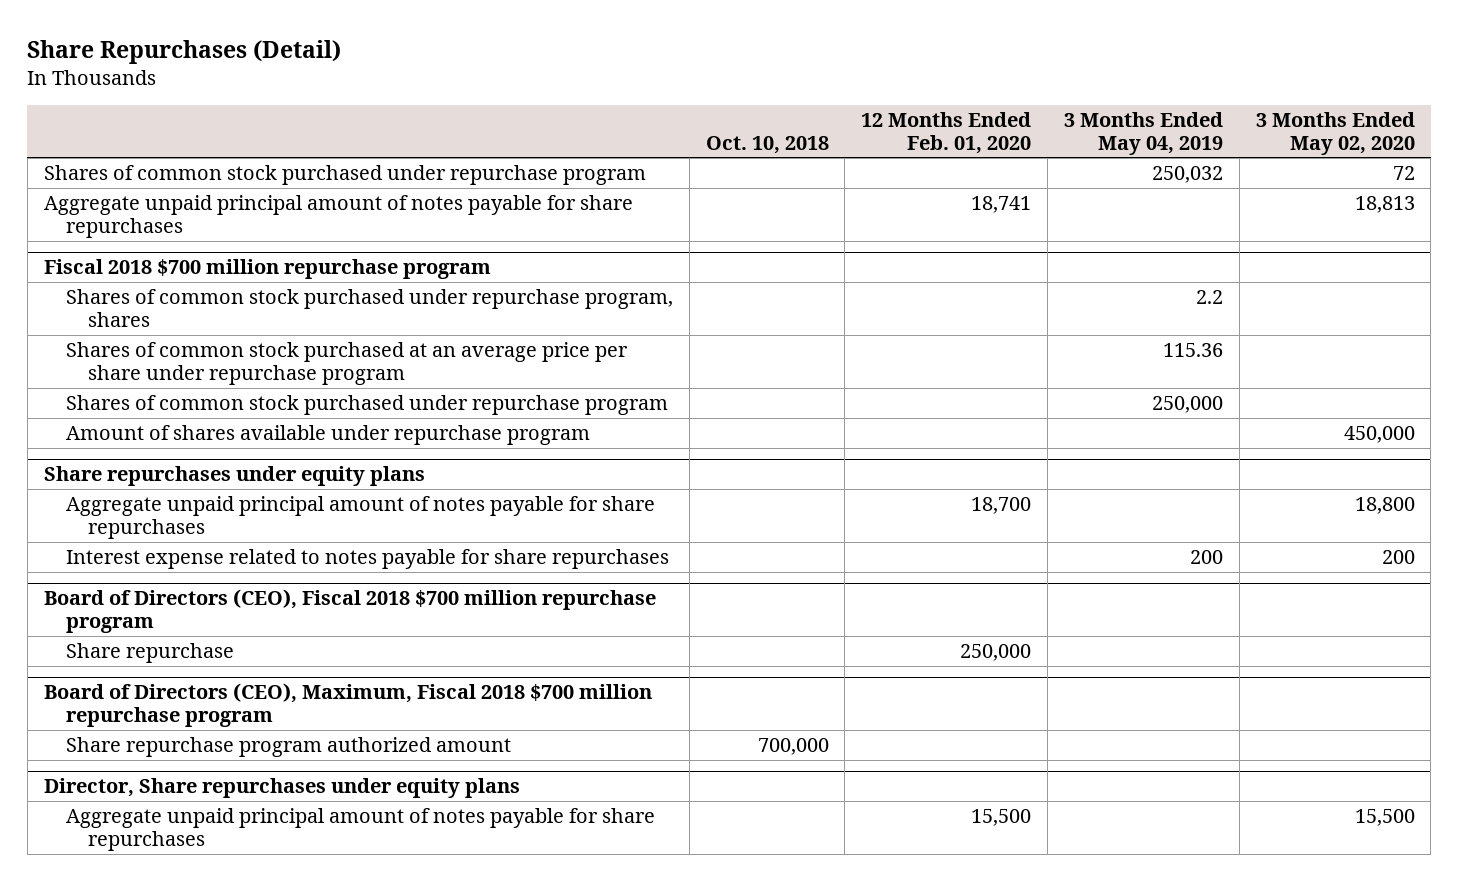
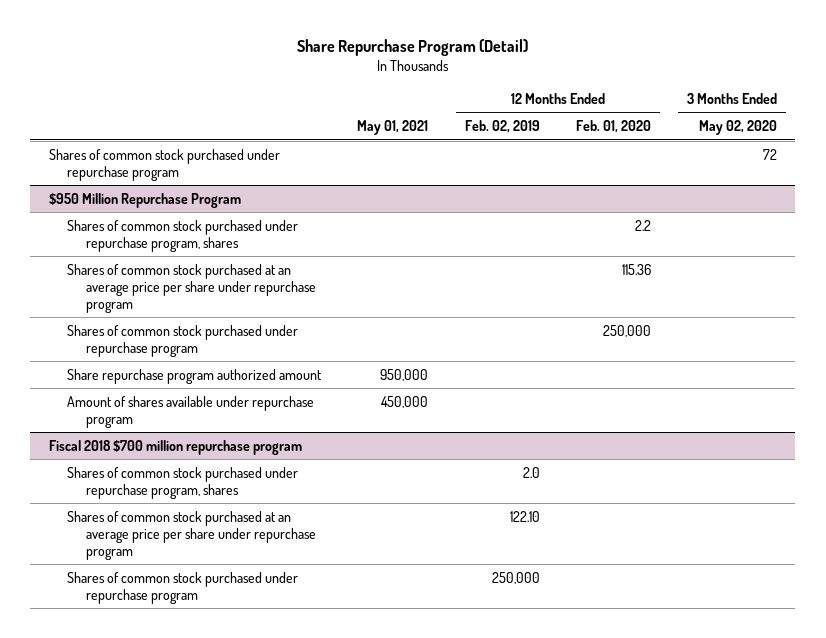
[27,40,342,65] Share Repurchases (Detail) -> [296,39,528,57] Share Repurchase Program (Detail)
[705,135,829,154] Oct. 10, 2018 -> none
[1063,111,1223,155] 3 Months Ended May 04, 2019 -> none
none -> [357,120,429,136] May 01, 2021
none -> [464,120,540,134] Feb. 02, 2019
[43,194,633,238] Aggregate unpaid principal amount of notes payable for share repurchases -> none
none -> [48,192,241,208] $950 Million Repurchase Program
none -> [67,219,299,252] Shares of common stock purchased under repurchase program, shares
none -> [67,263,316,313] Shares of common stock purchased at an average price per share under repurchase program
none -> [67,324,299,357] Shares of common stock purchased under repurchase program
none -> [67,368,323,384] Share repurchase program authorized amount
none -> [67,395,315,428] Amount of shares available under repurchase program
[66,424,591,445] Amount of shares available under repurchase program -> none
[43,466,425,487] Share repurchases under equity plans -> none
[66,495,656,539] Aggregate unpaid principal amount of notes payable for share repurchases -> none
[66,548,670,569] Interest expense related to notes payable for share repurchases -> none
[43,589,656,634] Board of Directors (CEO), Fiscal 2018 $700 million repurchase program -> none
[66,642,235,663] Share repurchase -> none
[43,683,652,728] Board of Directors (CEO), Maximum, Fiscal 2018 $700 million repurchase program -> none
[66,736,512,757] Share repurchase program authorized amount -> none
[43,778,520,799] Director, Share repurchases under equity plans -> none
[66,807,656,851] Aggregate unpaid principal amount of notes payable for share repurchases -> none

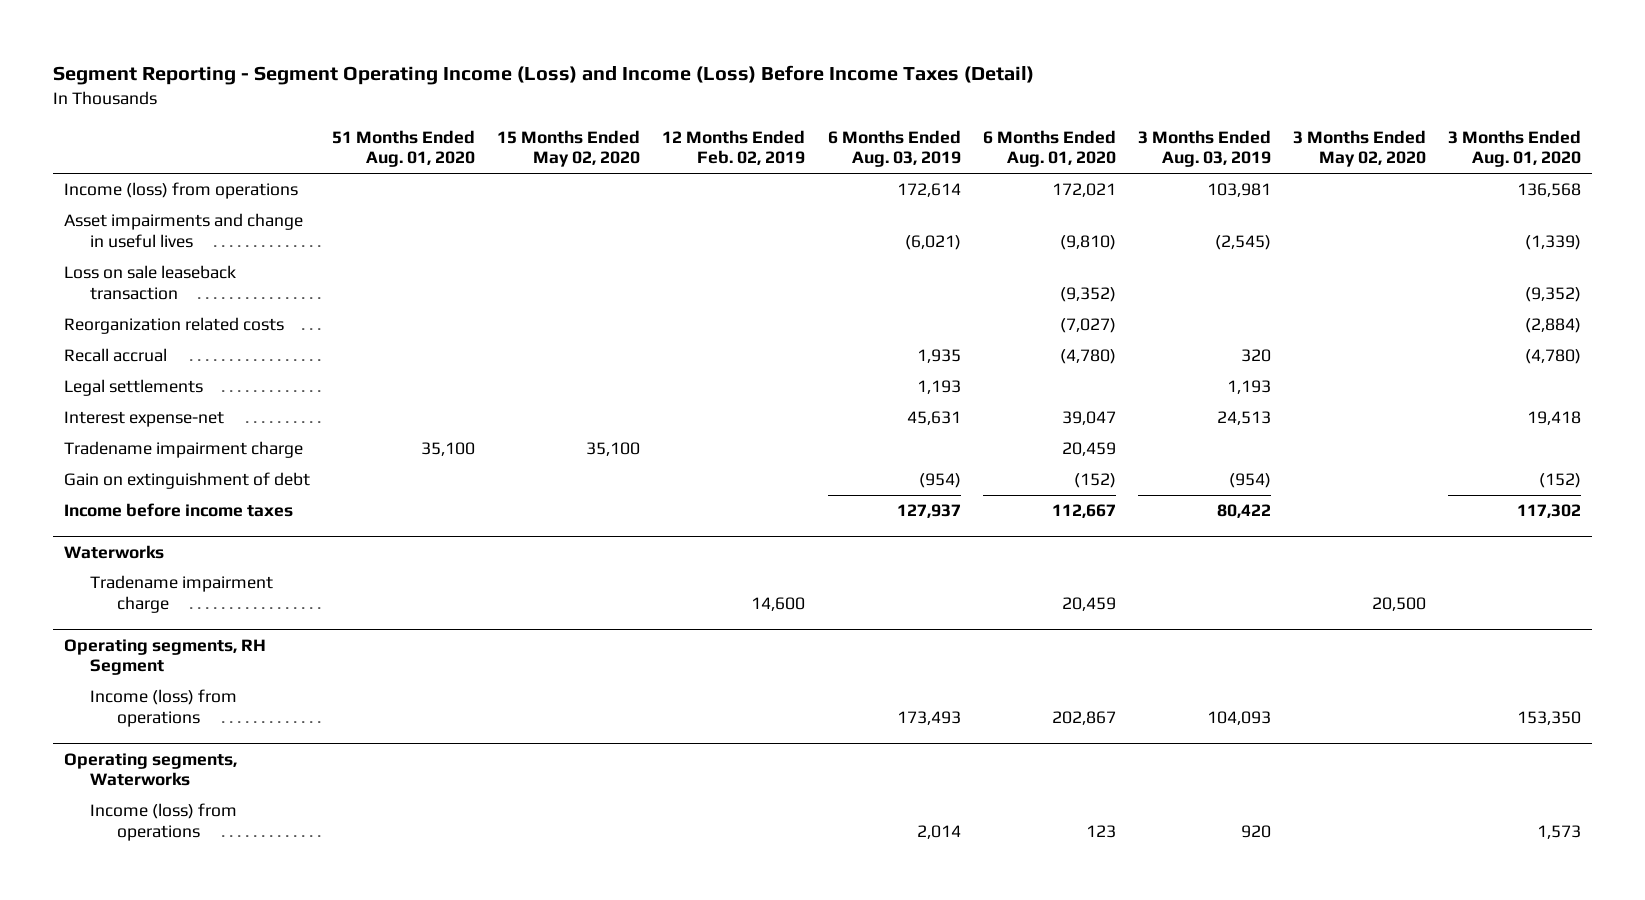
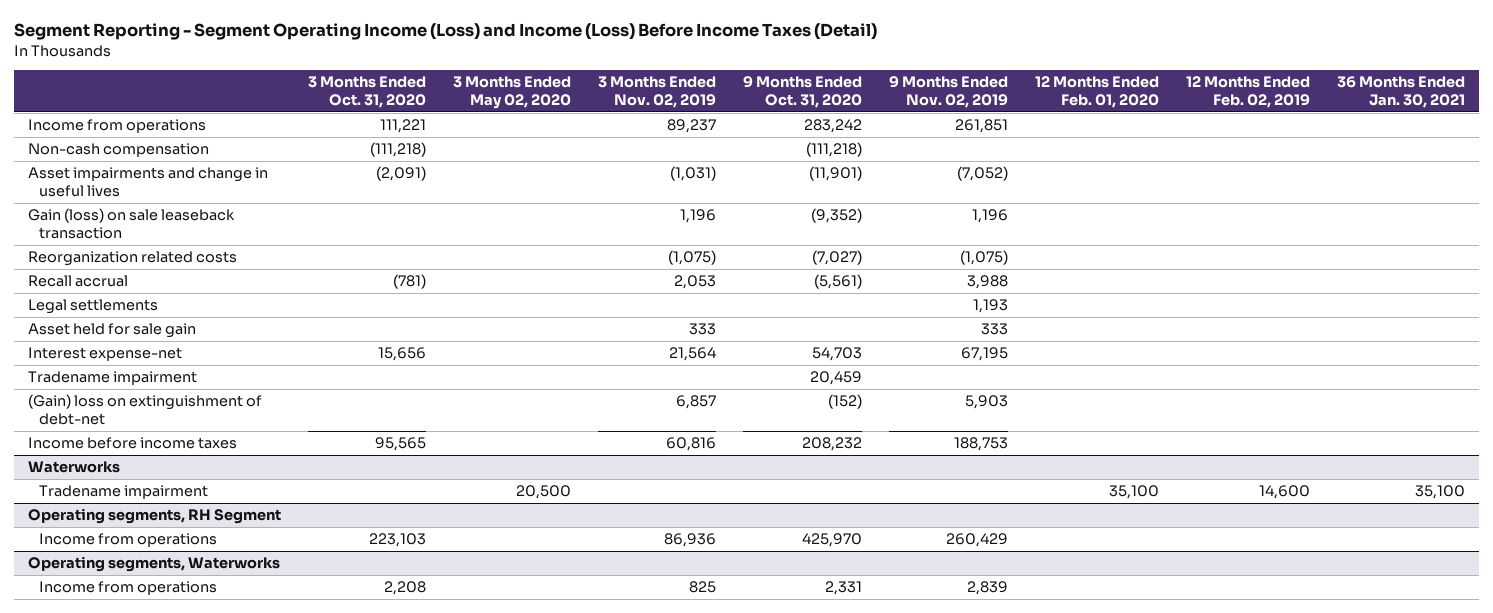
[332,129,476,168] 51 Months Ended Aug. 01, 2020 -> none
[497,129,641,168] 15 Months Ended May 02, 2020 -> none
[827,129,961,168] 6 Months Ended Aug. 03, 2019 -> none
[982,129,1116,168] 6 Months Ended Aug. 01, 2020 -> none
[1137,129,1271,168] 3 Months Ended Aug. 03, 2019 -> none
[1448,129,1582,168] 3 Months Ended Aug. 01, 2020 -> none
none -> [307,76,426,109] 3 Months Ended Oct. 31, 2020
none -> [597,76,716,109] 3 Months Ended Nov. 02, 2019
none -> [742,76,862,109] 9 Months Ended Oct. 31, 2020
none -> [888,76,1008,109] 9 Months Ended Nov. 02, 2019
none -> [1034,76,1159,109] 12 Months Ended Feb. 01, 2020
none -> [1337,76,1466,109] 36 Months Ended Jan. 30, 2021
[63,182,298,200] Income (loss) from operations -> [27,118,206,133] Income from operations
none -> [27,142,209,157] Non-cash compensation
[63,265,236,300] Loss on sale leaseback transaction -> [27,207,235,240] Gain (loss) on sale leaseback transaction
none -> [27,322,196,338] Asset held for sale gain
[63,441,303,459] Tradename impairment charge -> [27,370,197,385] Tradename impairment
[63,472,310,490] Gain on extinguishment of debt -> [27,393,262,426] (Gain) loss on extinguishment of debt-net
[90,575,274,613] Tradename impairment charge -> [39,484,209,499] Tradename impairment
[90,689,238,727] Income (loss) from operations -> [39,532,218,547] Income from operations
[90,803,238,841] Income (loss) from operations -> [39,580,218,595] Income from operations

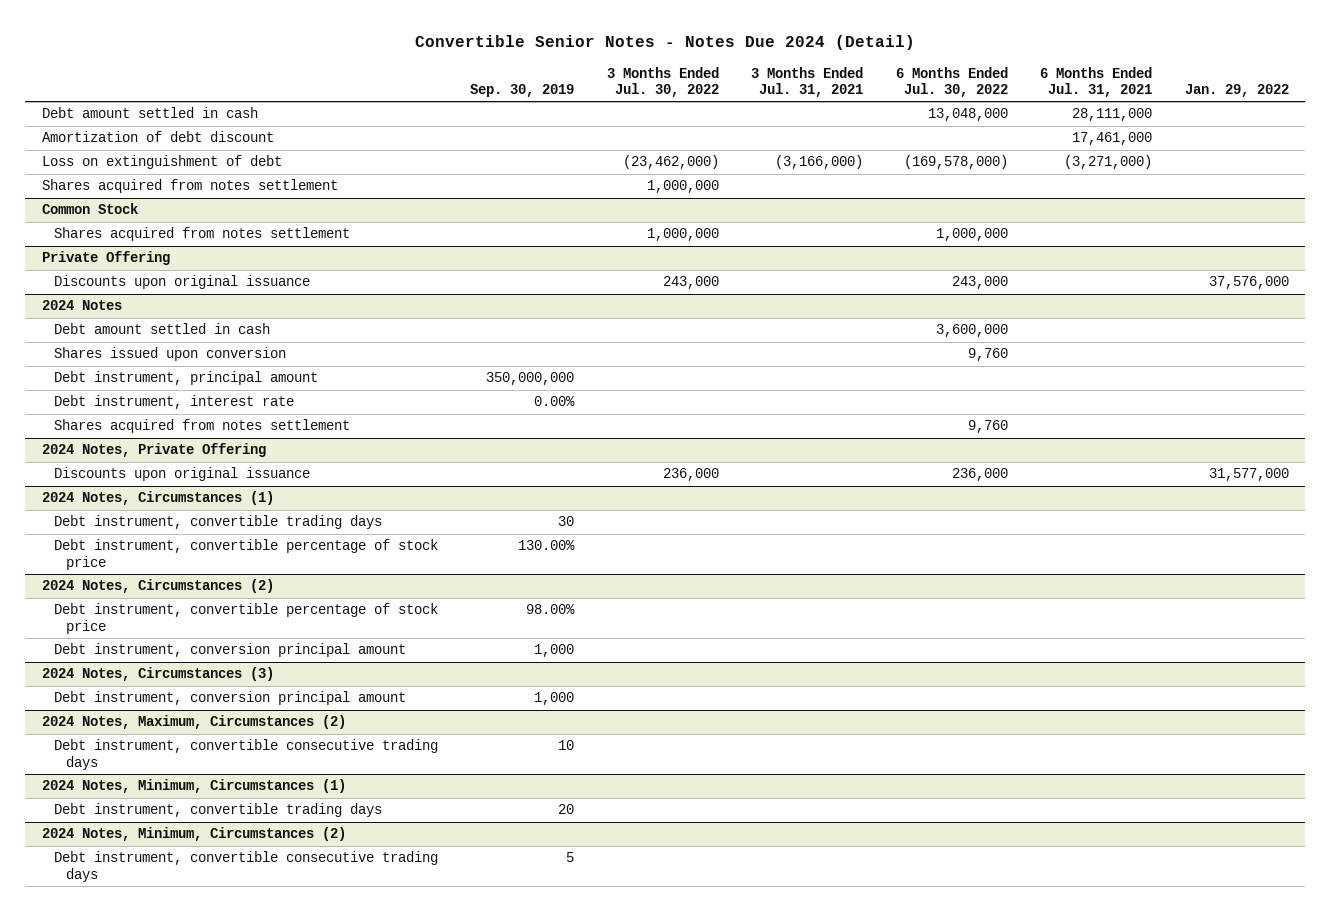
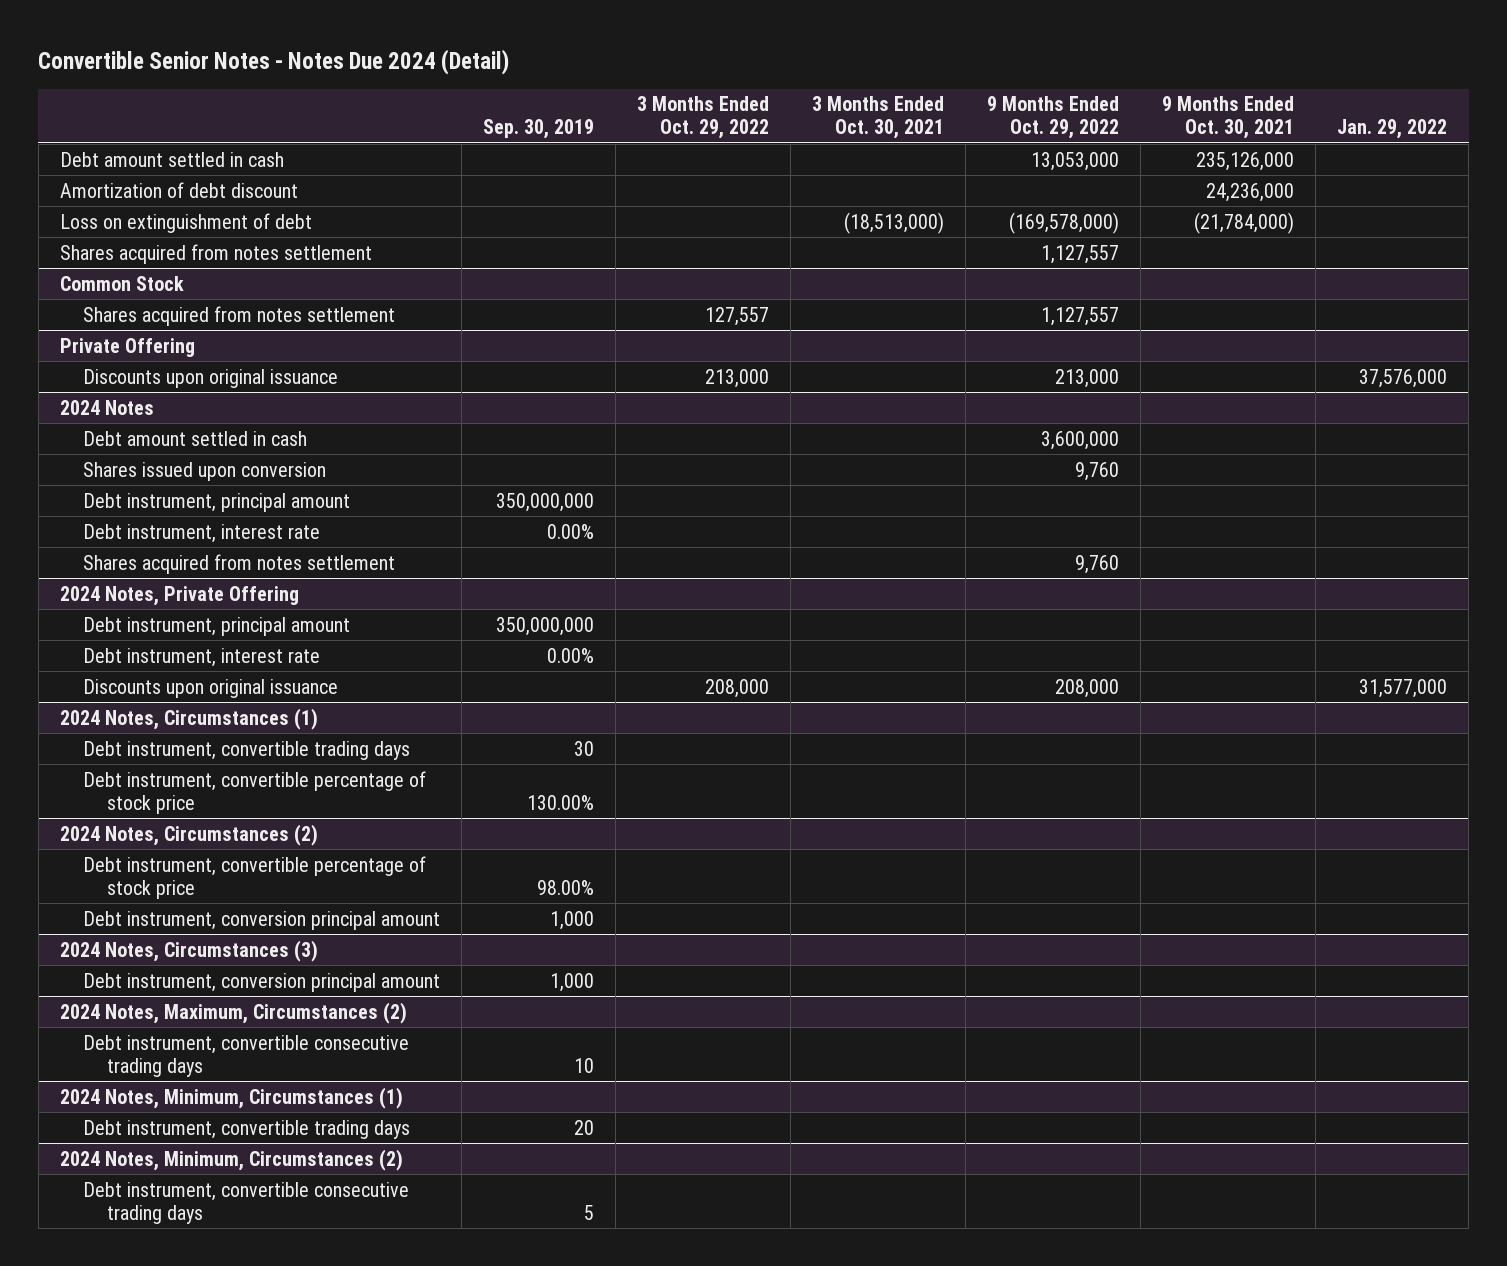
[606,66,719,98] 3 Months Ended Jul. 30, 2022 -> none
[751,66,864,98] 3 Months Ended Jul. 31, 2021 -> none
[895,66,1008,98] 6 Months Ended Jul. 30, 2022 -> none
[1040,66,1153,98] 6 Months Ended Jul. 31, 2021 -> none
none -> [637,96,770,140] 3 Months Ended Oct. 29, 2022
none -> [812,96,945,140] 3 Months Ended Oct. 30, 2021
none -> [987,96,1120,140] 9 Months Ended Oct. 29, 2022
none -> [1162,96,1295,140] 9 Months Ended Oct. 30, 2021
none -> [83,616,351,636] Debt instrument, principal amount
none -> [83,647,321,667] Debt instrument, interest rate

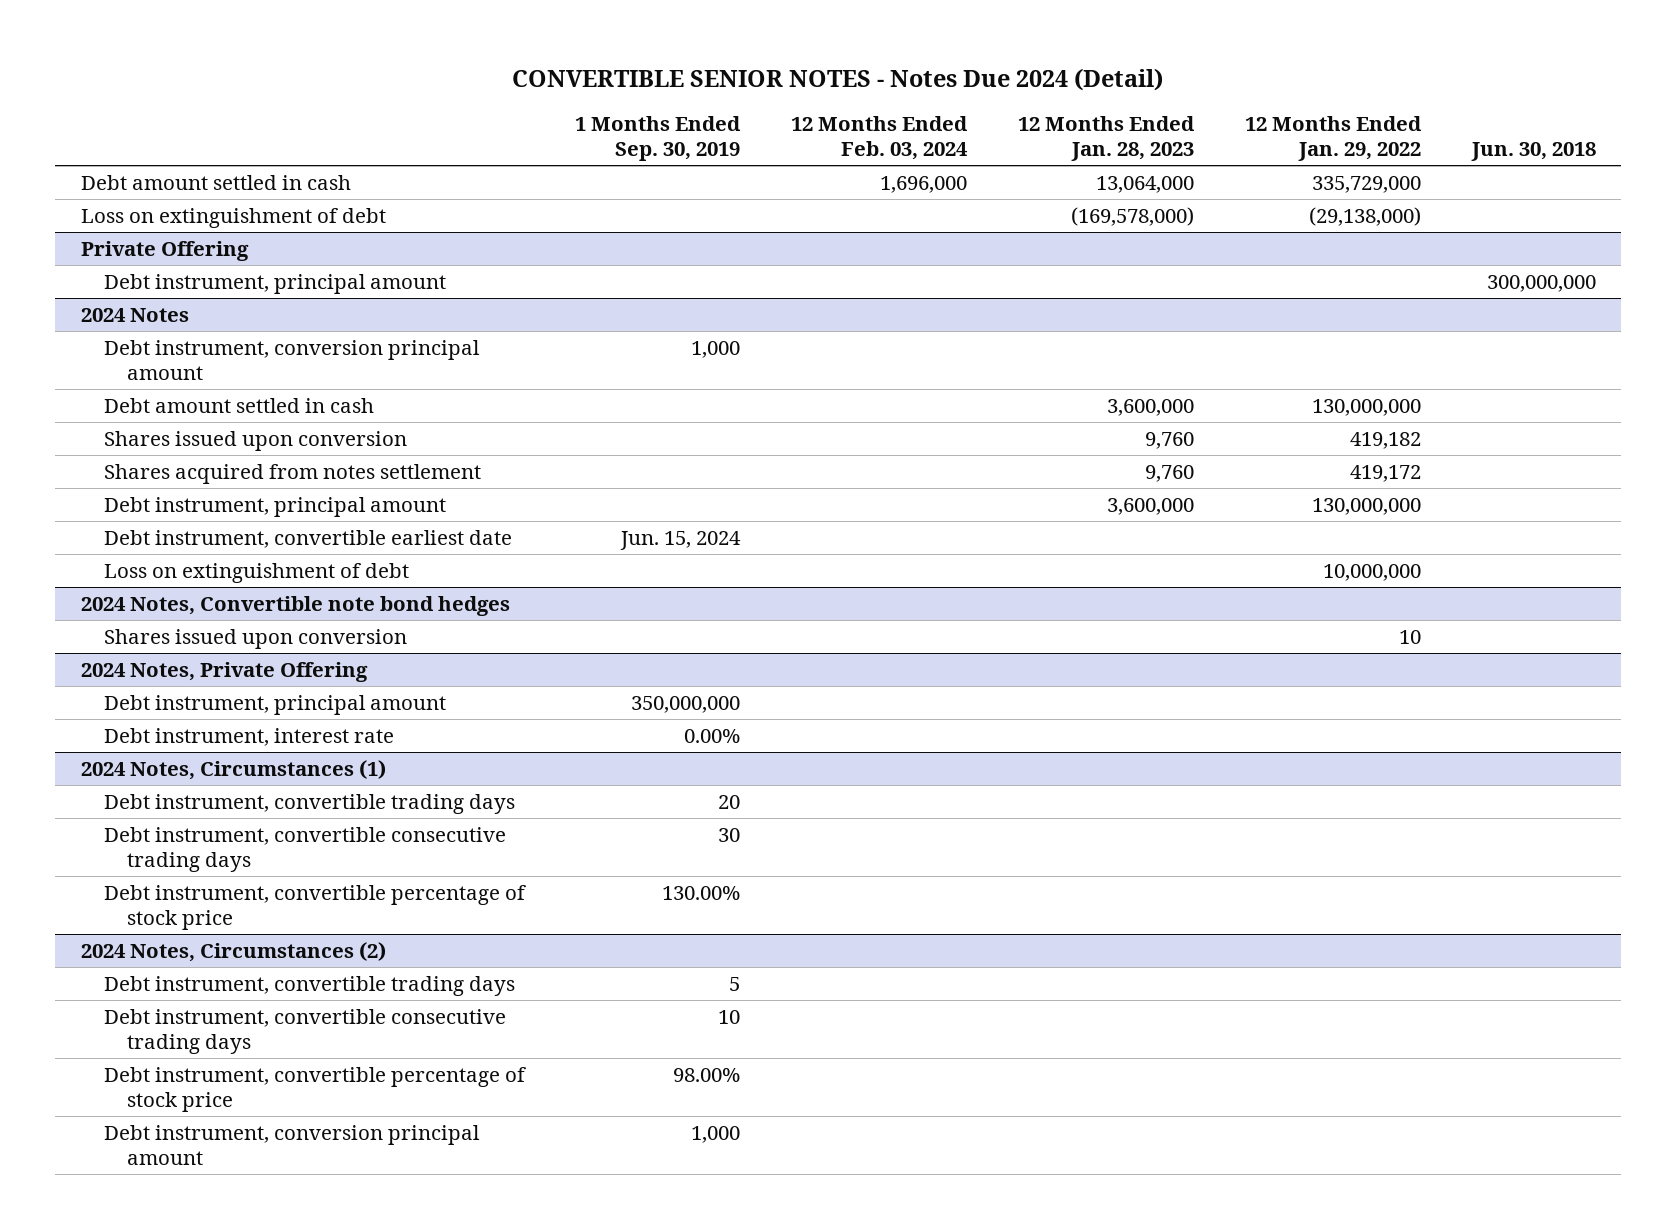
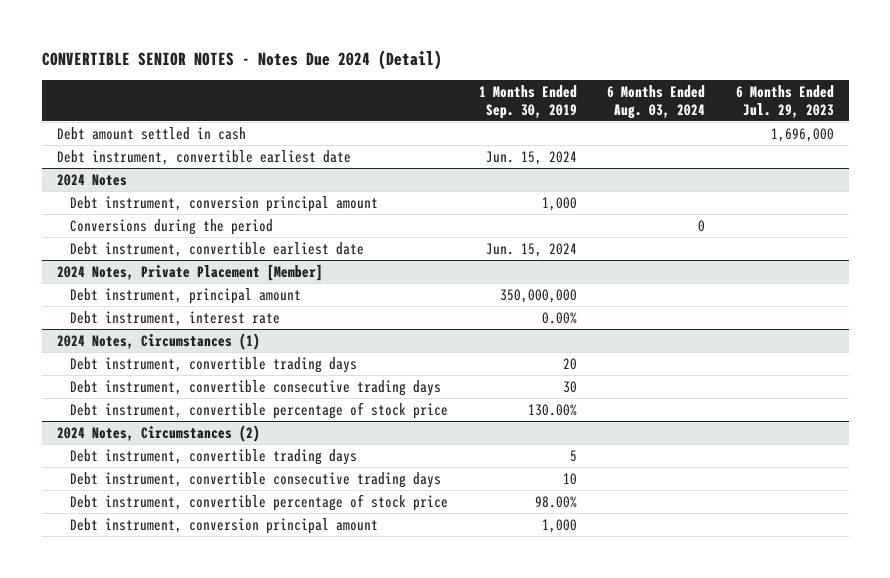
[791,116,969,161] 12 Months Ended Feb. 03, 2024 -> none
[1018,116,1196,162] 12 Months Ended Jan. 28, 2023 -> none
[1245,116,1423,162] 12 Months Ended Jan. 29, 2022 -> none
[1470,142,1596,162] Jun. 30, 2018 -> none
none -> [607,84,706,119] 6 Months Ended Aug. 03, 2024
none -> [735,84,834,118] 6 Months Ended Jul. 29, 2023
[80,207,386,228] Loss on extinguishment of debt -> none
[80,240,249,261] Private Offering -> none
[103,273,446,294] Debt instrument, principal amount -> none
none -> [56,149,351,165] Debt instrument, convertible earliest date
[103,397,374,413] Debt amount settled in cash -> none
[103,430,407,451] Shares issued upon conversion -> none
[103,463,481,484] Shares acquired from notes settlement -> none
[103,496,446,517] Debt instrument, principal amount -> none
none -> [69,218,273,235] Conversions during the period
[103,562,409,583] Loss on extinguishment of debt -> none
[80,595,510,616] 2024 Notes, Convertible note bond hedges -> none
[103,628,407,649] Shares issued upon conversion -> none
[80,661,368,682] 2024 Notes, Private Offering -> [56,263,323,281] 2024 Notes, Private Placement [Member]

